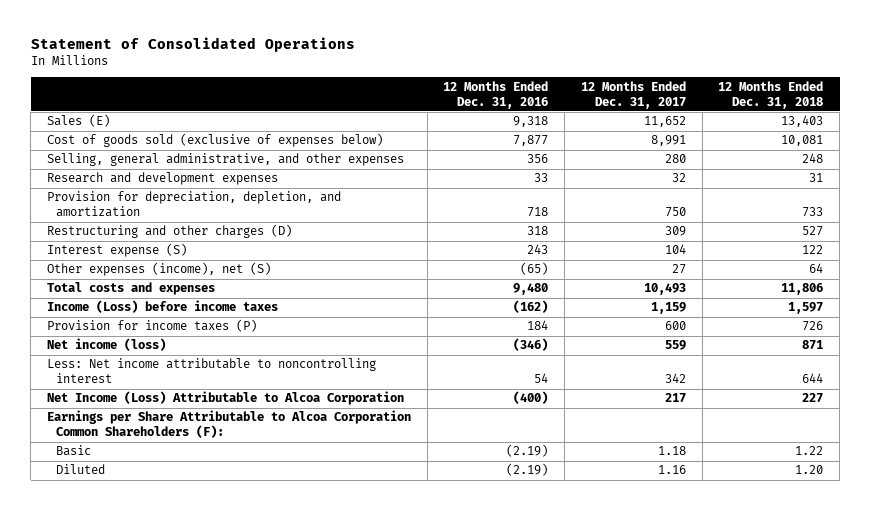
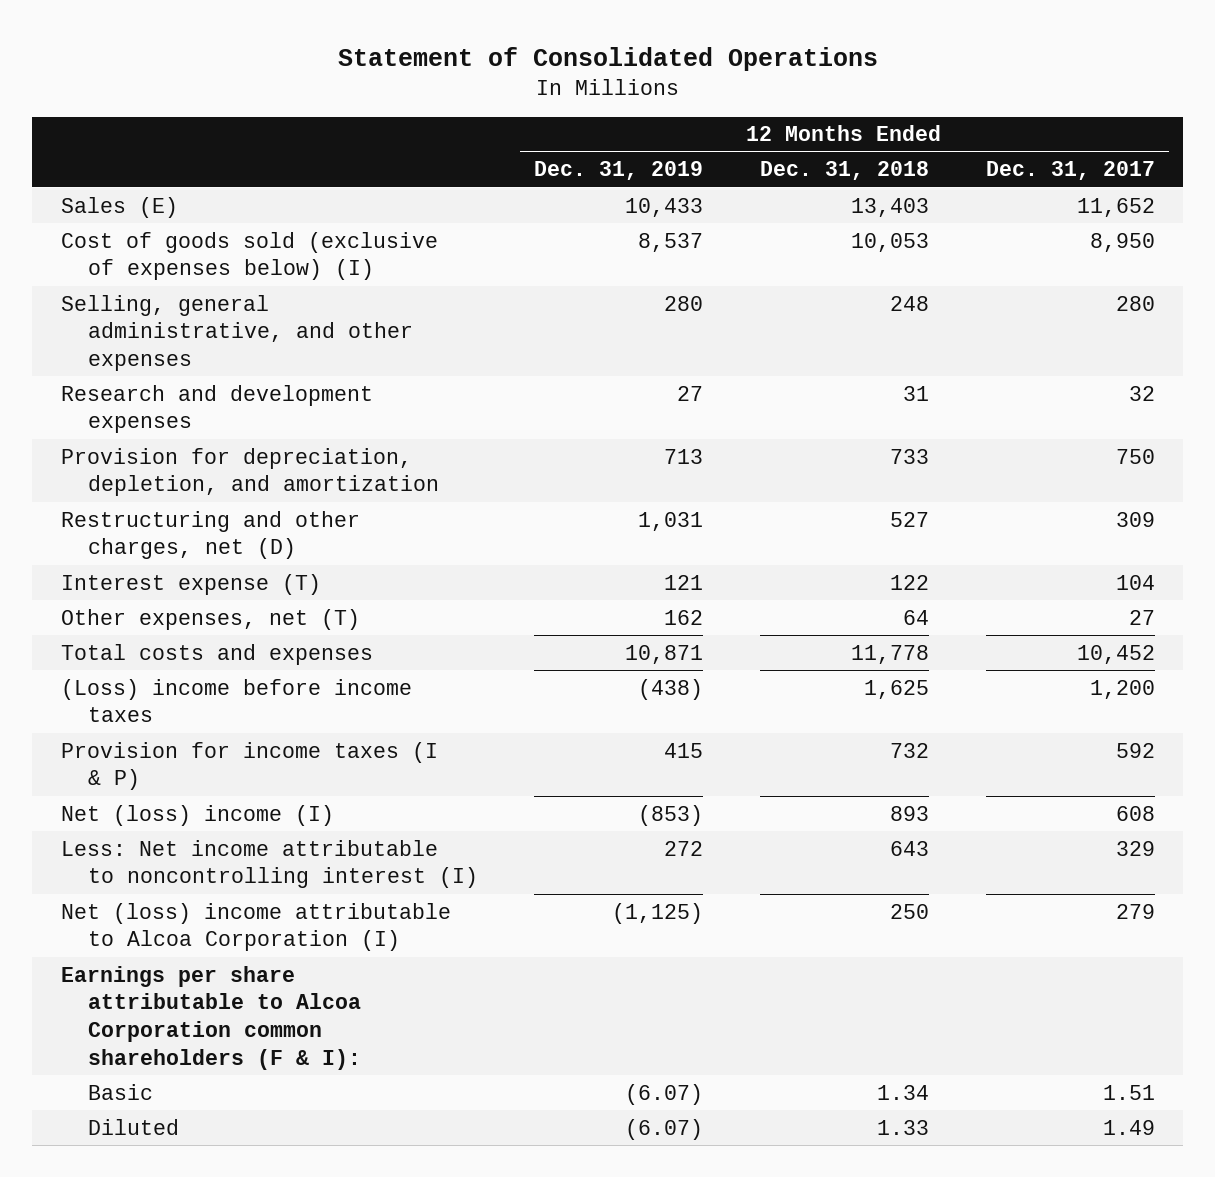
[443,80,549,109] 12 Months Ended Dec. 31, 2016 -> none
none -> [534,161,704,181] Dec. 31, 2019
[46,133,383,148] Cost of goods sold (exclusive of expenses below) -> [60,231,438,281] Cost of goods sold (exclusive of expenses below) (I)
[650,135,686,147] 8,991 -> [1089,232,1155,252] 8,950
[781,135,824,147] 10,081 -> [850,232,929,252] 10,053
[46,224,292,239] Restructuring and other charges (D) -> [60,510,360,560] Restructuring and other charges, net (D)
[46,243,187,258] Interest expense (S) -> [60,573,321,595] Interest expense (T)
[46,262,271,277] Other expenses (income), net (S) -> [60,608,360,630] Other expenses, net (T)
[643,283,686,296] 10,493 -> [1076,644,1155,664] 10,452
[781,283,824,296] 11,806 -> [850,644,929,664] 11,778
[46,300,278,314] Income (Loss) before income taxes -> [60,678,412,723] (Loss) income before income taxes
[650,302,686,315] 1,159 -> [1089,679,1155,699] 1,200
[788,302,824,315] 1,597 -> [863,679,929,699] 1,625
[46,319,257,333] Provision for income taxes (P) -> [60,741,438,791] Provision for income taxes (I & P)
[664,321,686,331] 600 -> [1115,742,1155,758] 592
[802,321,824,332] 726 -> [889,742,929,758] 732
[46,338,166,352] Net income (loss) -> [60,804,334,826] Net (loss) income (I)
[664,340,686,351] 559 -> [1115,805,1155,821] 608
[802,340,824,350] 871 -> [889,805,929,821] 893
[46,358,376,384] Less: Net income attributable to noncontrolling interest -> [60,839,478,889] Less: Net income attributable to noncontrolling interest (I)
[664,373,686,384] 342 -> [1115,840,1155,856] 329
[802,373,824,384] 644 -> [889,840,929,856] 643
[46,391,404,406] Net Income (Loss) Attributable to Alcoa Corporation -> [60,902,451,952] Net (loss) income attributable to Alcoa Corporation (I)
[664,393,686,403] 217 -> [1115,903,1155,919] 279
[802,393,824,403] 227 -> [889,903,929,919] 250
[46,410,411,439] Earnings per Share Attributable to Alcoa Corporation Common Shareholders (F): -> [60,965,361,1070] Earnings per share attributable to Alcoa Corporation common shareholders (F & I):
[657,446,686,456] 1.18 -> [1102,1084,1155,1100] 1.51
[795,446,824,456] 1.22 -> [876,1084,929,1100] 1.34
[657,465,686,475] 1.16 -> [1102,1119,1155,1135] 1.49
[795,465,824,475] 1.20 -> [876,1119,929,1135] 1.33

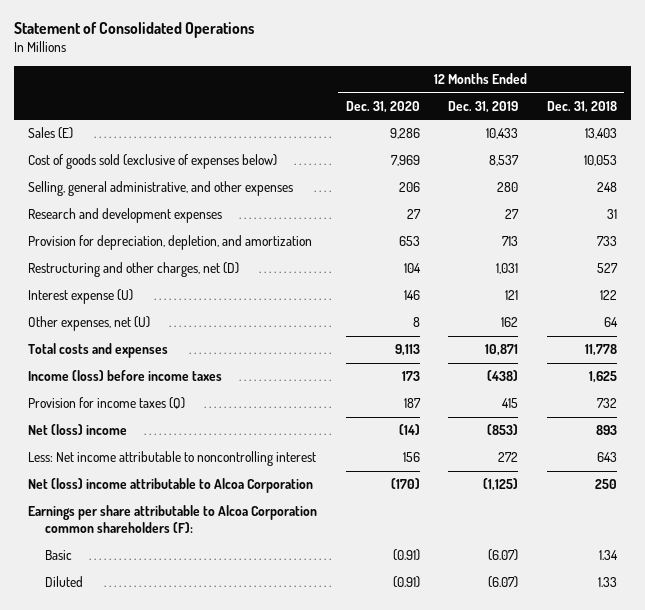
[985,161,1155,181] Dec. 31, 2017 -> none
none -> [345,100,420,113] Dec. 31, 2020
[60,231,438,281] Cost of goods sold (exclusive of expenses below) (I) -> [27,154,277,170] Cost of goods sold (exclusive of expenses below)
[60,573,321,595] Interest expense (T) -> [27,289,133,305] Interest expense (U)
[60,608,360,630] Other expenses, net (T) -> [27,316,150,332] Other expenses, net (U)
[60,678,412,723] (Loss) income before income taxes -> [27,370,222,382] Income (loss) before income taxes
[60,741,438,791] Provision for income taxes (I & P) -> [27,397,185,410] Provision for income taxes (Q)
[60,804,334,826] Net (loss) income (I) -> [27,424,127,436] Net (loss) income
[60,839,478,889] Less: Net income attributable to noncontrolling interest (I) -> [27,451,316,467] Less: Net income attributable to noncontrolling interest
[60,902,451,952] Net (loss) income attributable to Alcoa Corporation (I) -> [27,478,313,494] Net (loss) income attributable to Alcoa Corporation
[60,965,361,1070] Earnings per share attributable to Alcoa Corporation common shareholders (F & I): -> [27,505,317,534] Earnings per share attributable to Alcoa Corporation common shareholders (F):

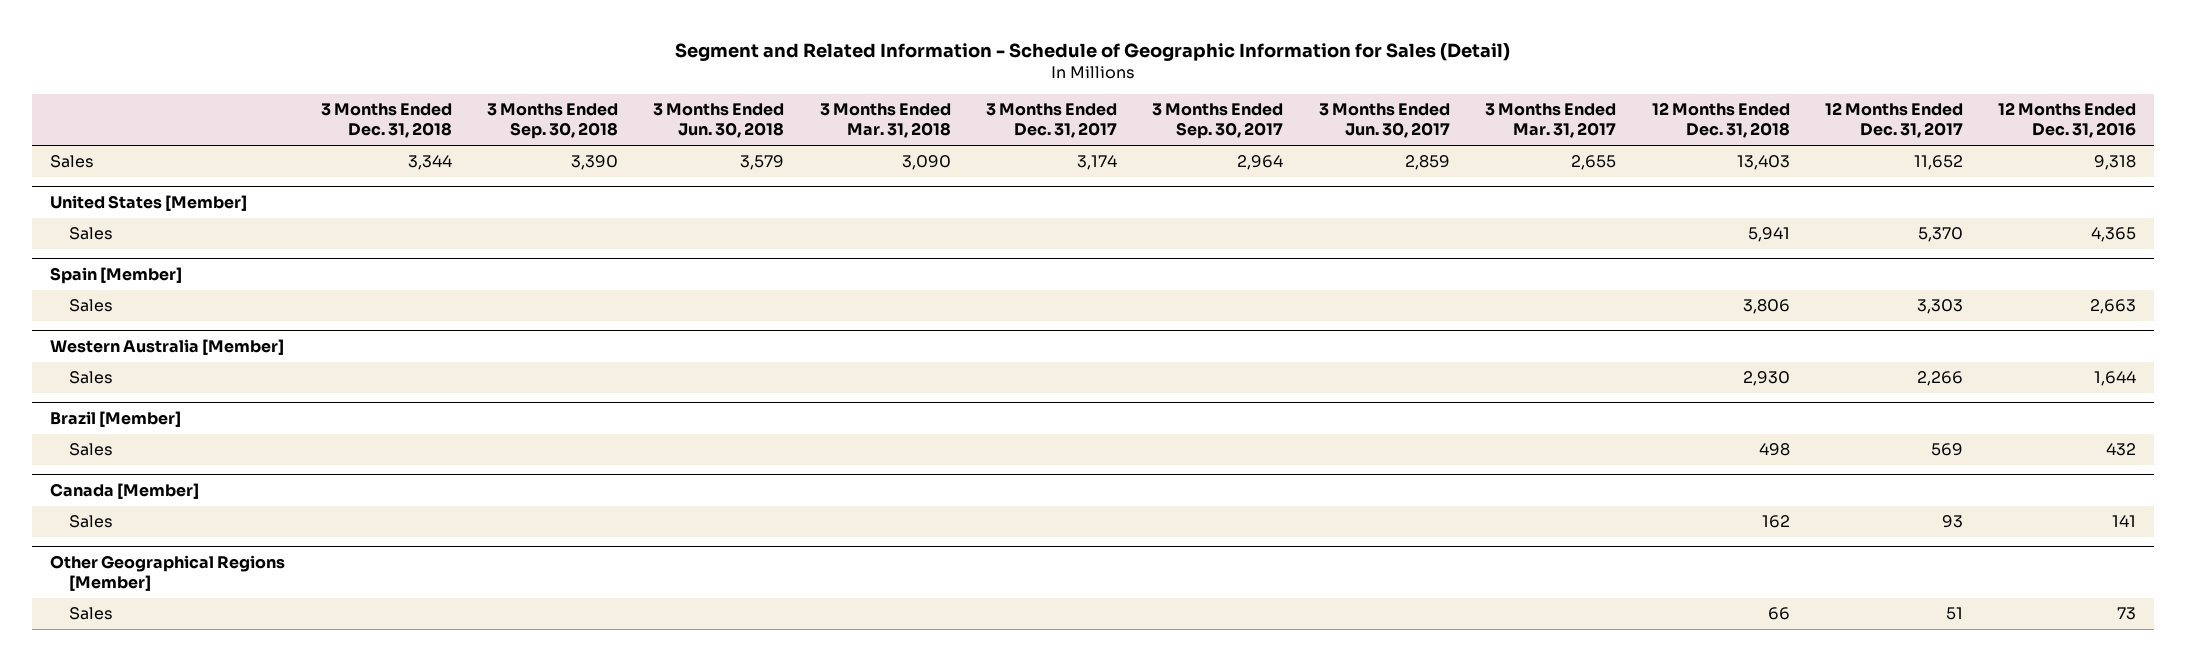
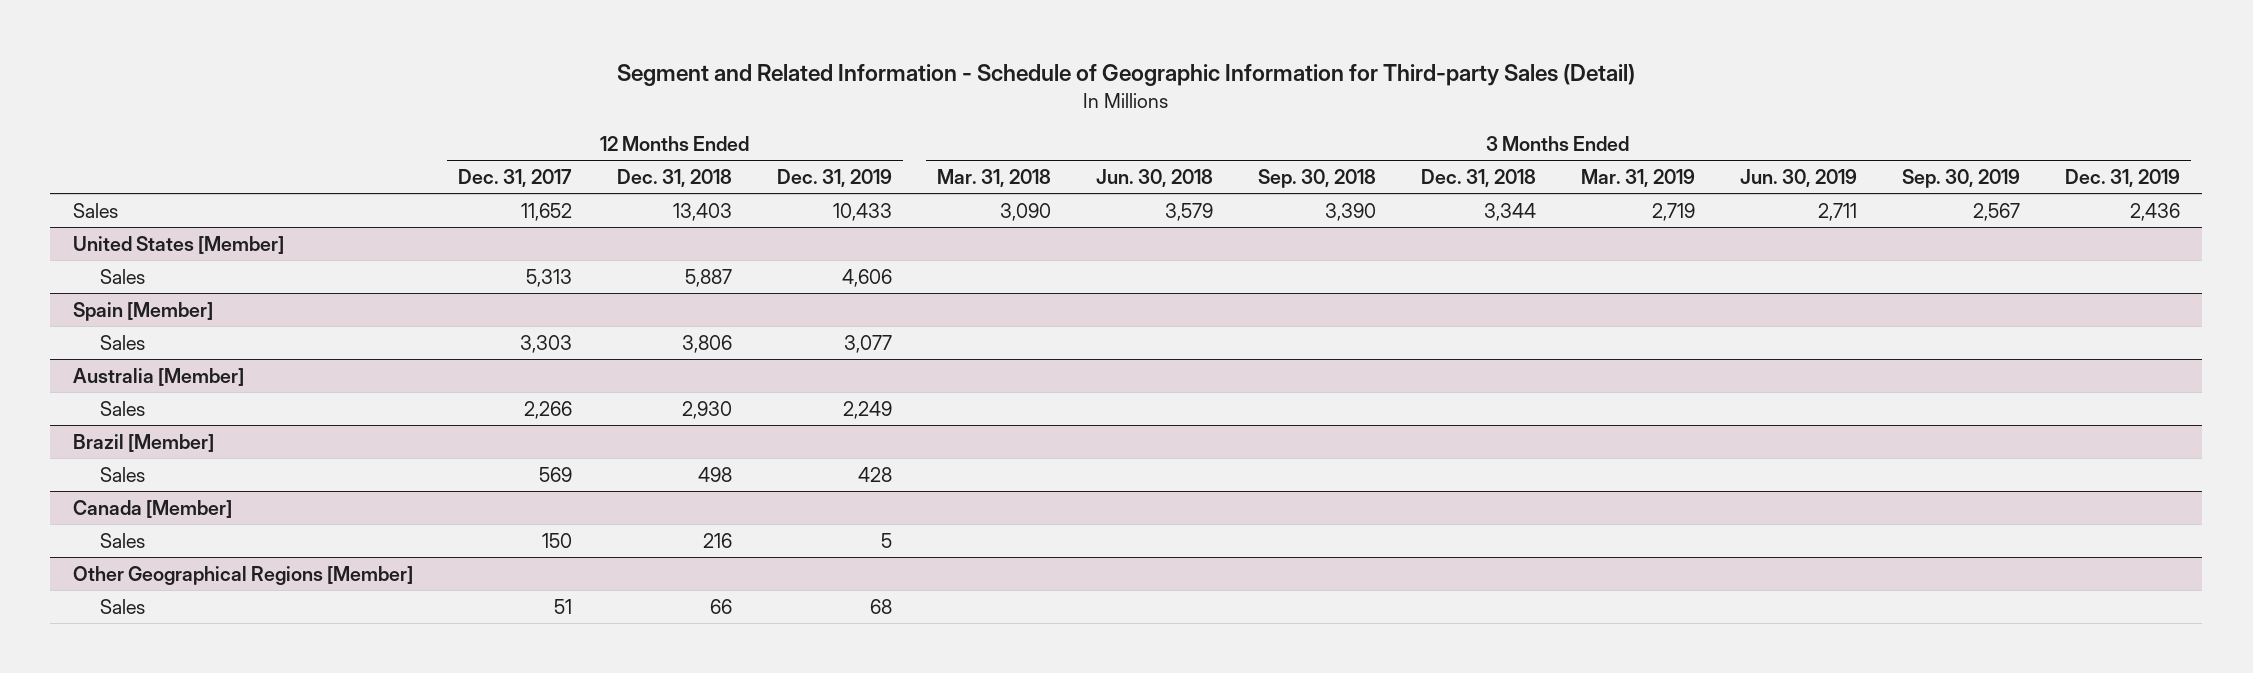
[675,42,1511,61] Segment and Related Information - Schedule of Geographic Information for Sales (Detail) -> [617,63,1636,86] Segment and Related Information - Schedule of Geographic Information for Third-party Sales (Detail)
[986,103,1118,139] 3 Months Ended Dec. 31, 2017 -> none
[1152,103,1284,140] 3 Months Ended Sep. 30, 2017 -> none
[1318,103,1450,139] 3 Months Ended Jun. 30, 2017 -> none
[1485,103,1617,139] 3 Months Ended Mar. 31, 2017 -> none
[1998,102,2137,139] 12 Months Ended Dec. 31, 2016 -> none
none -> [776,169,892,188] Dec. 31, 2019
none -> [1580,169,1695,188] Mar. 31, 2019
none -> [1739,169,1857,188] Jun. 30, 2019
none -> [1901,169,2020,189] Sep. 30, 2019
none -> [2064,169,2180,188] Dec. 31, 2019
[1747,227,1790,243] 5,941 -> [684,268,732,287] 5,887
[1917,227,1963,243] 5,370 -> [525,268,572,287] 5,313
[50,339,285,356] Western Australia [Member] -> [72,367,244,386] Australia [Member]
[1761,515,1790,529] 162 -> [702,532,732,548] 216
[1941,515,1963,529] 93 -> [541,532,572,548] 150

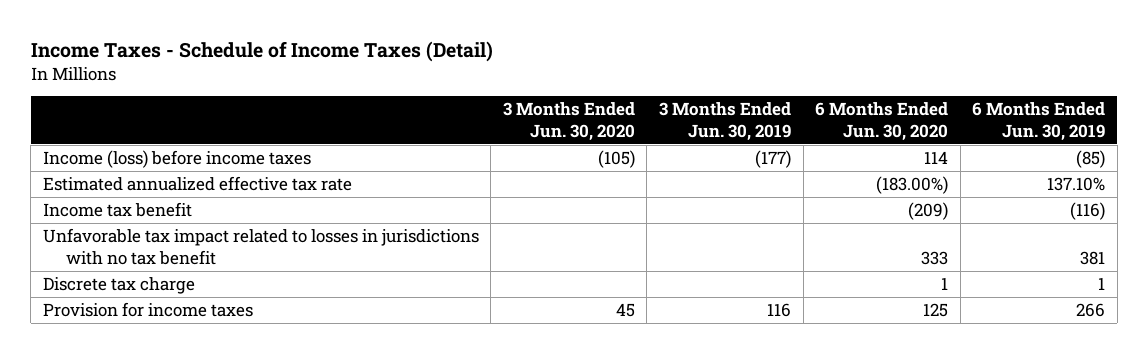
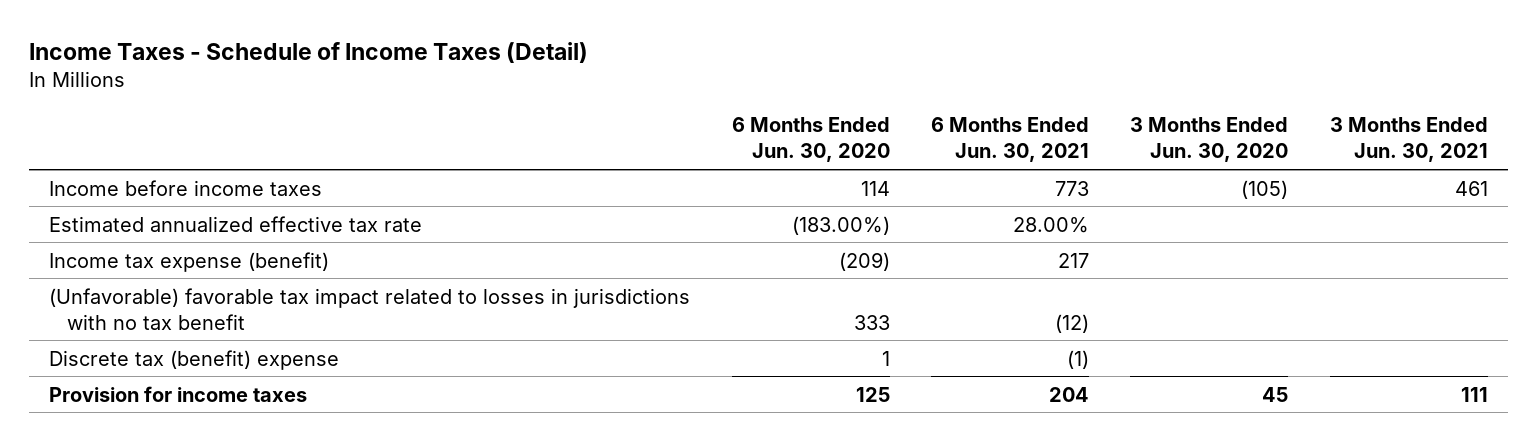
[658,102,791,141] 3 Months Ended Jun. 30, 2019 -> none
[972,102,1106,141] 6 Months Ended Jun. 30, 2019 -> none
none -> [930,117,1089,163] 6 Months Ended Jun. 30, 2021
none -> [1329,117,1488,163] 3 Months Ended Jun. 30, 2021
[42,150,311,169] Income (loss) before income taxes -> [49,179,323,196] Income before income taxes
[42,277,195,295] Discrete tax charge -> none
[42,202,192,218] Income tax benefit -> [49,251,330,272] Income tax expense (benefit)
[42,228,479,265] Unfavorable tax impact related to losses in jurisdictions with no tax benefit -> [49,287,691,330] (Unfavorable) favorable tax impact related to losses in jurisdictions with no tax benefit
none -> [49,349,340,370] Discrete tax (benefit) expense

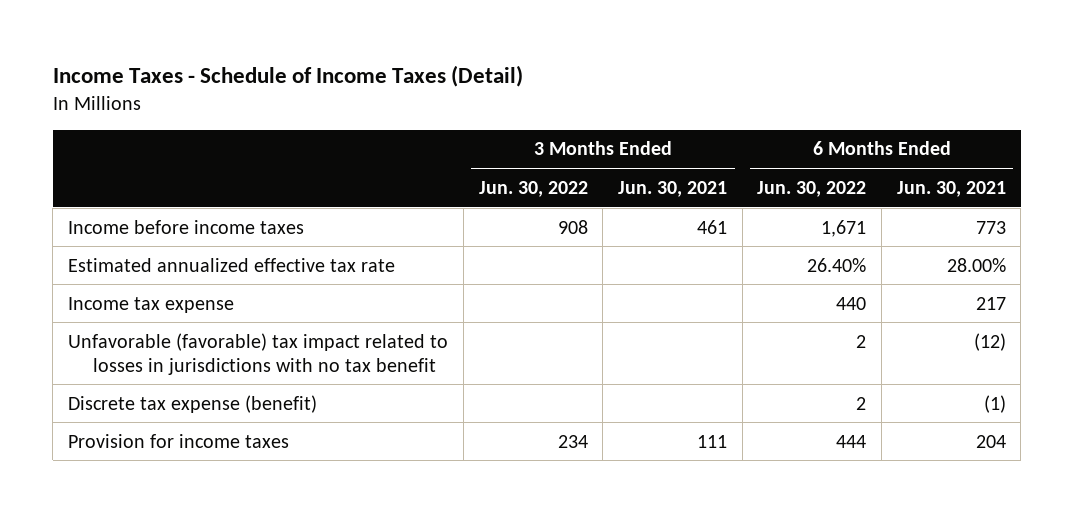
[731,117,890,163] 6 Months Ended Jun. 30, 2020 -> none
[1130,117,1289,163] 3 Months Ended Jun. 30, 2020 -> none
none -> [478,180,588,197] Jun. 30, 2022
none -> [757,180,867,197] Jun. 30, 2022
[49,251,330,272] Income tax expense (benefit) -> [68,296,235,313] Income tax expense
[49,287,691,330] (Unfavorable) favorable tax impact related to losses in jurisdictions with no tax benefit -> [68,332,449,375] Unfavorable (favorable) tax impact related to losses in jurisdictions with no tax benefit
[49,349,340,370] Discrete tax (benefit) expense -> [68,394,318,413] Discrete tax expense (benefit)

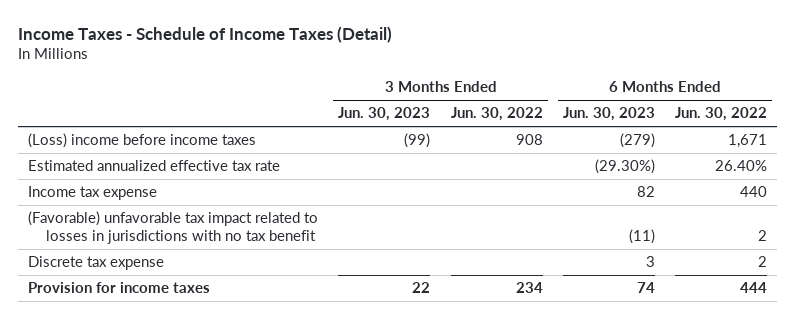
[617,180,727,197] Jun. 30, 2021 -> none
[896,180,1006,197] Jun. 30, 2021 -> none
none -> [338,107,431,122] Jun. 30, 2023
none -> [562,107,655,122] Jun. 30, 2023
[68,219,305,234] Income before income taxes -> [28,133,257,149] (Loss) income before income taxes
[68,332,449,375] Unfavorable (favorable) tax impact related to losses in jurisdictions with no tax benefit -> [28,211,319,244] (Favorable) unfavorable tax impact related to losses in jurisdictions with no tax benefit
[68,394,318,413] Discrete tax expense (benefit) -> [28,256,165,271] Discrete tax expense

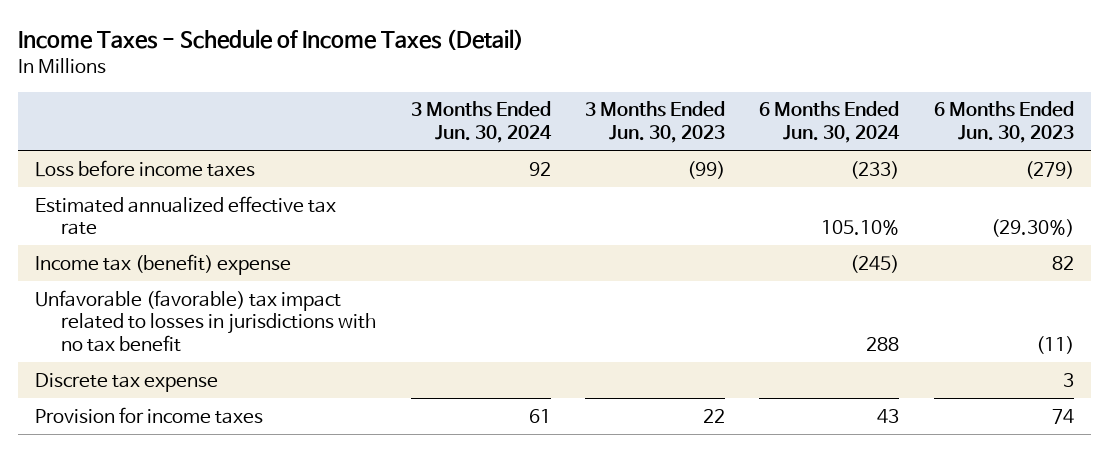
[450,107,543,122] Jun. 30, 2022 -> none
[675,107,768,122] Jun. 30, 2022 -> none
none -> [410,101,552,143] 3 Months Ended Jun. 30, 2024
none -> [759,101,901,143] 6 Months Ended Jun. 30, 2024
[28,133,257,149] (Loss) income before income taxes -> [35,159,256,177] Loss before income taxes
[28,186,158,201] Income tax expense -> [35,253,292,275] Income tax (benefit) expense
[28,211,319,244] (Favorable) unfavorable tax impact related to losses in jurisdictions with no tax benefit -> [35,289,377,352] Unfavorable (favorable) tax impact related to losses in jurisdictions with no tax benefit

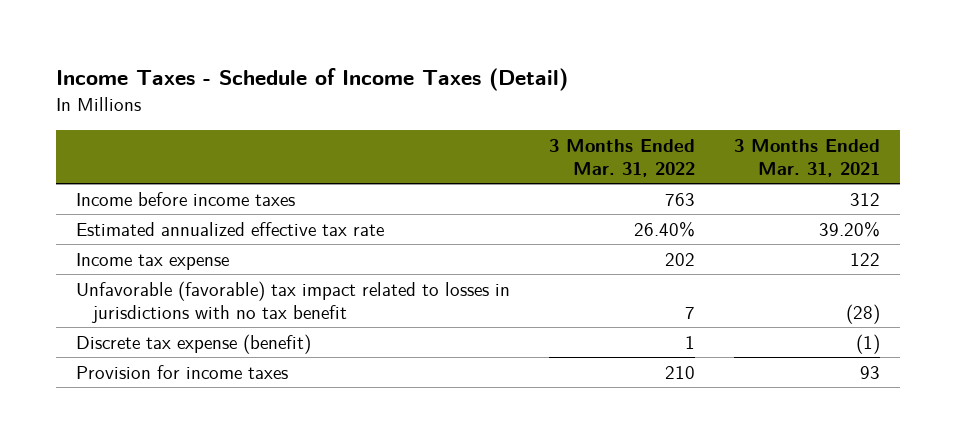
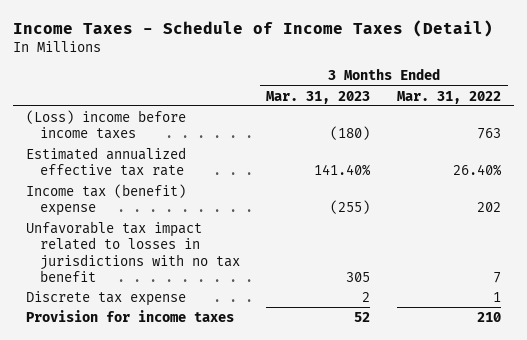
[734,138,881,177] 3 Months Ended Mar. 31, 2021 -> none
none -> [266,90,371,104] Mar. 31, 2023
[75,191,295,206] Income before income taxes -> [26,109,187,140] (Loss) income before income taxes
[75,252,229,270] Income tax expense -> [26,183,187,217] Income tax (benefit) expense
[75,280,510,323] Unfavorable (favorable) tax impact related to losses in jurisdictions with no tax benefit -> [26,220,240,283] Unfavorable tax impact related to losses in jurisdictions with no tax benefit
[75,333,311,354] Discrete tax expense (benefit) -> [26,290,187,306] Discrete tax expense

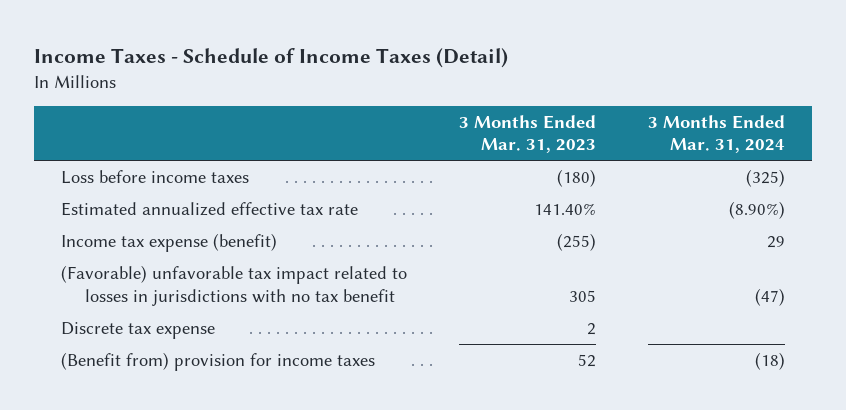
[397,90,502,104] Mar. 31, 2022 -> none
none -> [648,114,786,154] 3 Months Ended Mar. 31, 2024
[26,109,187,140] (Loss) income before income taxes -> [60,169,249,184] Loss before income taxes
[26,183,187,217] Income tax (benefit) expense -> [60,232,277,252] Income tax expense (benefit)
[26,220,240,283] Unfavorable tax impact related to losses in jurisdictions with no tax benefit -> [60,264,407,306] (Favorable) unfavorable tax impact related to losses in jurisdictions with no tax benefit
[26,309,235,322] Provision for income taxes -> [60,351,375,371] (Benefit from) provision for income taxes

